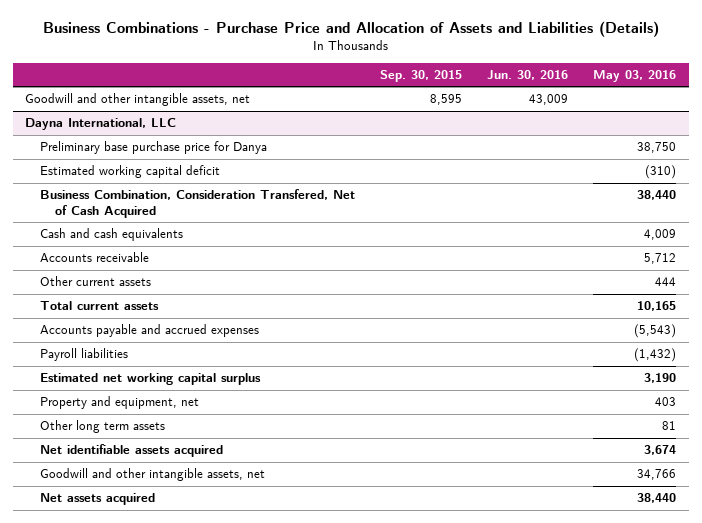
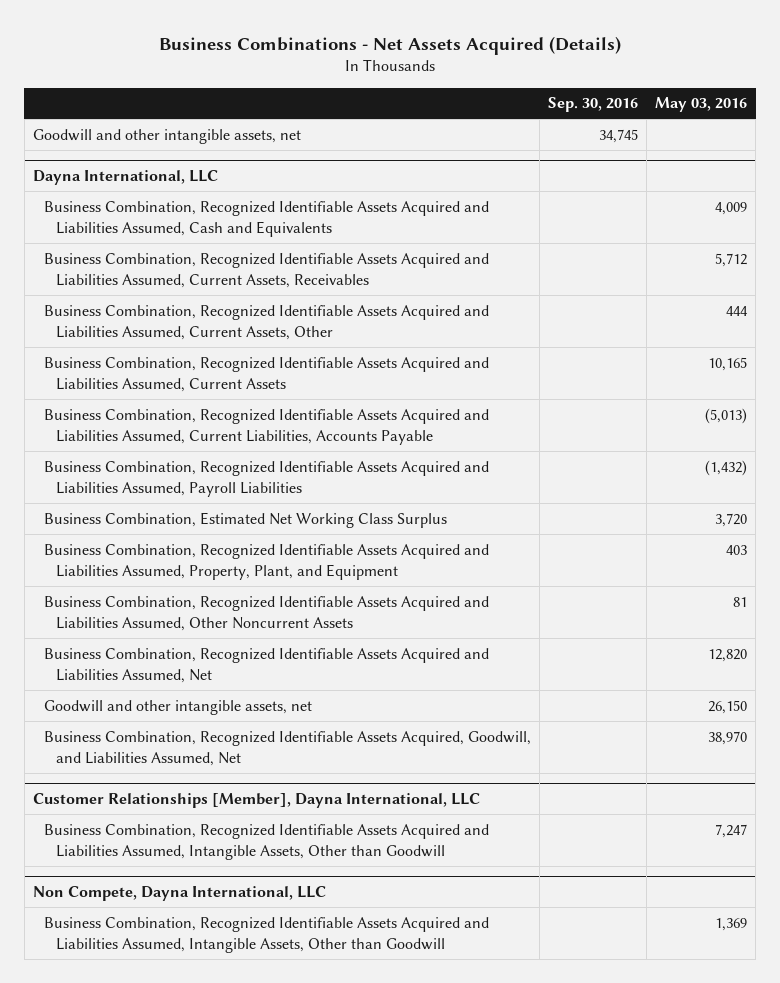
[42,20,659,37] Business Combinations - Purchase Price and Allocation of Assets and Liabilities (Details) -> [159,35,622,55] Business Combinations - Net Assets Acquired (Details)
[380,70,463,83] Sep. 30, 2015 -> none
[487,70,569,81] Jun. 30, 2016 -> none
none -> [548,97,639,113] Sep. 30, 2016
[40,141,268,155] Preliminary base purchase price for Danya -> none
[40,165,221,179] Estimated working capital deficit -> none
[40,189,356,219] Business Combination, Consideration Transfered, Net of Cash Acquired -> none
[40,228,184,242] Cash and cash equivalents -> [44,200,490,237] Business Combination, Recognized Identifiable Assets Acquired and Liabilities Assumed, Cash and Equivalents
[40,252,150,263] Accounts receivable -> [44,252,490,288] Business Combination, Recognized Identifiable Assets Acquired and Liabilities Assumed, Current Assets, Receivables
[40,276,152,287] Other current assets -> [44,304,490,340] Business Combination, Recognized Identifiable Assets Acquired and Liabilities Assumed, Current Assets, Other
[40,301,160,311] Total current assets -> [44,356,490,392] Business Combination, Recognized Identifiable Assets Acquired and Liabilities Assumed, Current Assets
[40,324,260,338] Accounts payable and accrued expenses -> [44,408,490,445] Business Combination, Recognized Identifiable Assets Acquired and Liabilities Assumed, Current Liabilities, Accounts Payable
[634,324,677,339] (5,543) -> [705,407,748,424] (5,013)
[40,348,129,362] Payroll liabilities -> [44,460,490,497] Business Combination, Recognized Identifiable Assets Acquired and Liabilities Assumed, Payroll Liabilities
[40,373,262,386] Estimated net working capital surplus -> [44,511,448,528] Business Combination, Estimated Net Working Class Surplus
[644,373,677,384] 3,190 -> [715,512,748,527] 3,720
[40,396,200,410] Property and equipment, net -> [44,543,490,580] Business Combination, Recognized Identifiable Assets Acquired and Liabilities Assumed, Property, Plant, and Equipment
[40,420,166,434] Other long term assets -> [44,595,490,631] Business Combination, Recognized Identifiable Assets Acquired and Liabilities Assumed, Other Noncurrent Assets
[40,444,224,458] Net identifiable assets acquired -> [44,647,490,683] Business Combination, Recognized Identifiable Assets Acquired and Liabilities Assumed, Net
[644,445,677,456] 3,674 -> [708,648,748,662] 12,820
[637,469,677,481] 34,766 -> [708,699,748,714] 26,150
[40,493,156,506] Net assets acquired -> [44,730,532,766] Business Combination, Recognized Identifiable Assets Acquired, Goodwill, and Liabilities Assumed, Net
[637,493,677,504] 38,440 -> [708,730,748,745] 38,970
none -> [32,793,480,809] Customer Relationships [Member], Dayna International, LLC
none -> [44,823,490,860] Business Combination, Recognized Identifiable Assets Acquired and Liabilities Assumed, Intangible Assets, Other than Goodwill
none -> [32,886,326,902] Non Compete, Dayna International, LLC
none -> [44,916,490,953] Business Combination, Recognized Identifiable Assets Acquired and Liabilities Assumed, Intangible Assets, Other than Goodwill

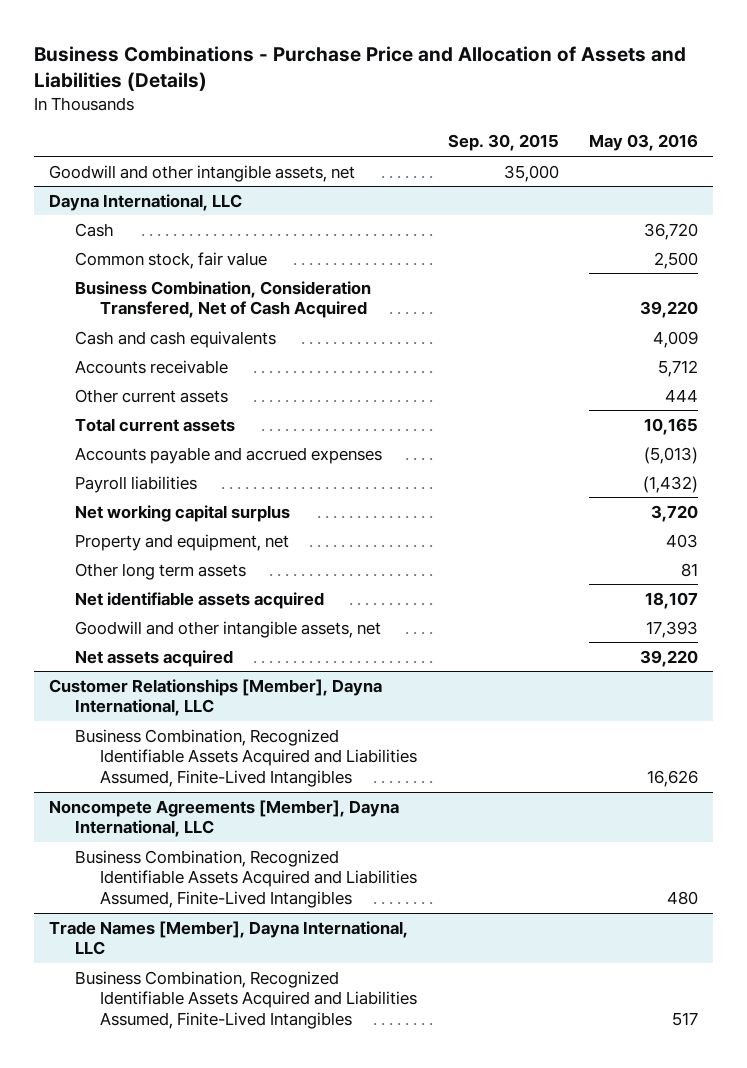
[159,35,622,55] Business Combinations - Net Assets Acquired (Details) -> [34,45,687,91] Business Combinations - Purchase Price and Allocation of Assets and Liabilities (Details)
[548,97,639,113] Sep. 30, 2016 -> none
none -> [447,134,559,152] Sep. 30, 2015
none -> [74,222,114,237] Cash
none -> [74,251,267,269] Common stock, fair value
none -> [74,280,371,319] Business Combination, Consideration Transfered, Net of Cash Acquired
[44,200,490,237] Business Combination, Recognized Identifiable Assets Acquired and Liabilities Assumed, Cash and Equivalents -> [74,330,276,348] Cash and cash equivalents
[44,252,490,288] Business Combination, Recognized Identifiable Assets Acquired and Liabilities Assumed, Current Assets, Receivables -> [74,359,228,374] Accounts receivable
[44,304,490,340] Business Combination, Recognized Identifiable Assets Acquired and Liabilities Assumed, Current Assets, Other -> [74,388,228,403] Other current assets
[44,356,490,392] Business Combination, Recognized Identifiable Assets Acquired and Liabilities Assumed, Current Assets -> [74,417,235,432] Total current assets
[44,408,490,445] Business Combination, Recognized Identifiable Assets Acquired and Liabilities Assumed, Current Liabilities, Accounts Payable -> [74,446,382,464] Accounts payable and accrued expenses
[44,460,490,497] Business Combination, Recognized Identifiable Assets Acquired and Liabilities Assumed, Payroll Liabilities -> [74,475,197,493] Payroll liabilities
[44,511,448,528] Business Combination, Estimated Net Working Class Surplus -> [74,504,290,522] Net working capital surplus
[44,543,490,580] Business Combination, Recognized Identifiable Assets Acquired and Liabilities Assumed, Property, Plant, and Equipment -> [74,533,289,551] Property and equipment, net
[44,595,490,631] Business Combination, Recognized Identifiable Assets Acquired and Liabilities Assumed, Other Noncurrent Assets -> [74,562,246,580] Other long term assets
[44,647,490,683] Business Combination, Recognized Identifiable Assets Acquired and Liabilities Assumed, Net -> [74,591,324,609] Net identifiable assets acquired
[708,648,748,662] 12,820 -> [644,591,698,609] 18,107
[708,699,748,714] 26,150 -> [645,620,698,638] 17,393
[44,730,532,766] Business Combination, Recognized Identifiable Assets Acquired, Goodwill, and Liabilities Assumed, Net -> [74,649,233,667] Net assets acquired
[708,730,748,745] 38,970 -> [639,649,698,667] 39,220
[32,886,326,902] Non Compete, Dayna International, LLC -> none
[44,823,490,860] Business Combination, Recognized Identifiable Assets Acquired and Liabilities Assumed, Intangible Assets, Other than Goodwill -> [74,728,418,788] Business Combination, Recognized Identifiable Assets Acquired and Liabilities Assumed, Finite-Lived Intangibles
[715,823,748,838] 7,247 -> [646,770,698,788] 16,626
none -> [49,799,400,838] Noncompete Agreements [Member], Dayna International, LLC
[44,916,490,953] Business Combination, Recognized Identifiable Assets Acquired and Liabilities Assumed, Intangible Assets, Other than Goodwill -> [74,849,418,909] Business Combination, Recognized Identifiable Assets Acquired and Liabilities Assumed, Finite-Lived Intangibles
[715,917,748,931] 1,369 -> [666,891,698,906] 480
none -> [49,920,409,956] Trade Names [Member], Dayna International, LLC
none -> [74,970,418,1030] Business Combination, Recognized Identifiable Assets Acquired and Liabilities Assumed, Finite-Lived Intangibles

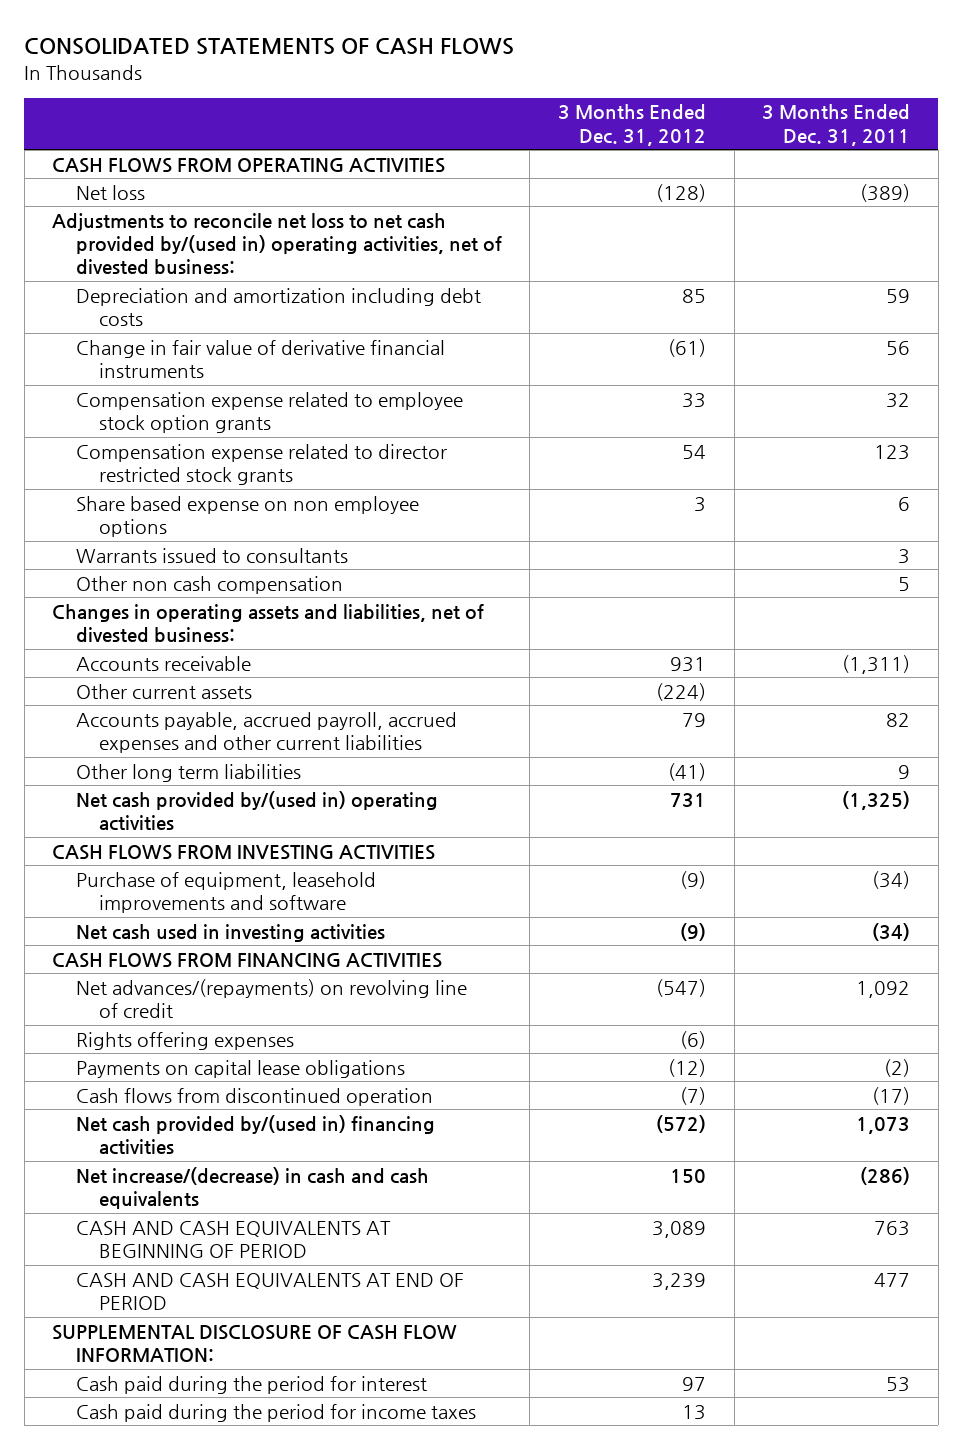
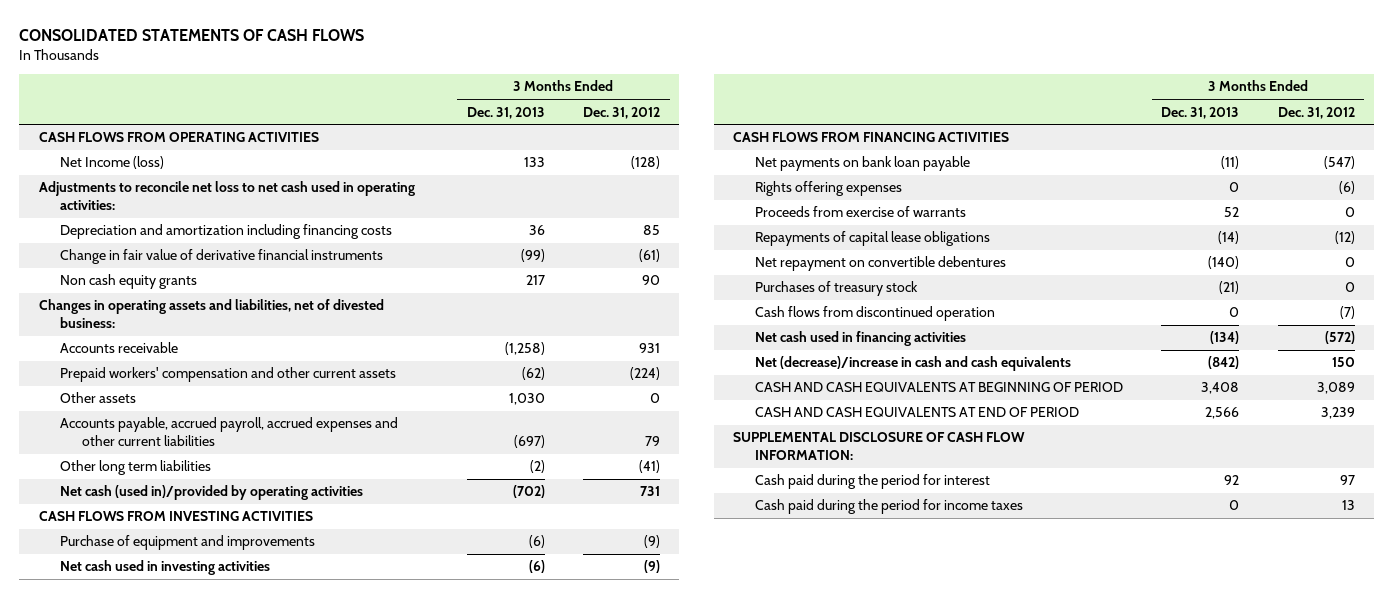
[762,104,911,146] 3 Months Ended Dec. 31, 2011 -> none
none -> [466,106,545,119] Dec. 31, 2013
[75,184,145,200] Net loss -> [60,156,165,170] Net Income (loss)
[52,212,502,275] Adjustments to reconcile net loss to net cash provided by/(used in) operating activities, net of divested business: -> [38,181,415,210] Adjustments to reconcile net loss to net cash used in operating activities:
[75,287,481,327] Depreciation and amortization including debt costs -> [60,224,393,240] Depreciation and amortization including financing costs
[75,391,463,434] Compensation expense related to employee stock option grants -> none
[75,443,447,486] Compensation expense related to director restricted stock grants -> none
[75,495,419,538] Share based expense on non employee options -> none
[75,547,348,563] Warrants issued to consultants -> none
[75,575,343,594] Other non cash compensation -> none
none -> [60,274,198,290] Non cash equity grants
[75,683,252,699] Other current assets -> [60,367,397,383] Prepaid workers' compensation and other current assets
none -> [60,392,137,404] Other assets
[75,790,438,832] Net cash provided by/(used in) operating activities -> [60,485,364,501] Net cash (used in)/provided by operating activities
[75,871,376,914] Purchase of equipment, leasehold improvements and software -> [60,535,316,551] Purchase of equipment and improvements
[75,978,467,1019] Net advances/(repayments) on revolving line of credit -> [754,156,970,172] Net payments on bank loan payable
none -> [754,206,966,218] Proceeds from exercise of warrants
[75,1059,405,1078] Payments on capital lease obligations -> [754,231,990,247] Repayments of capital lease obligations
none -> [754,256,1006,272] Net repayment on convertible debentures
none -> [754,281,918,297] Purchases of treasury stock
[75,1114,435,1156] Net cash provided by/(used in) financing activities -> [754,331,966,347] Net cash used in financing activities
[75,1166,429,1210] Net increase/(decrease) in cash and cash equivalents -> [754,356,1071,372] Net (decrease)/increase in cash and cash equivalents

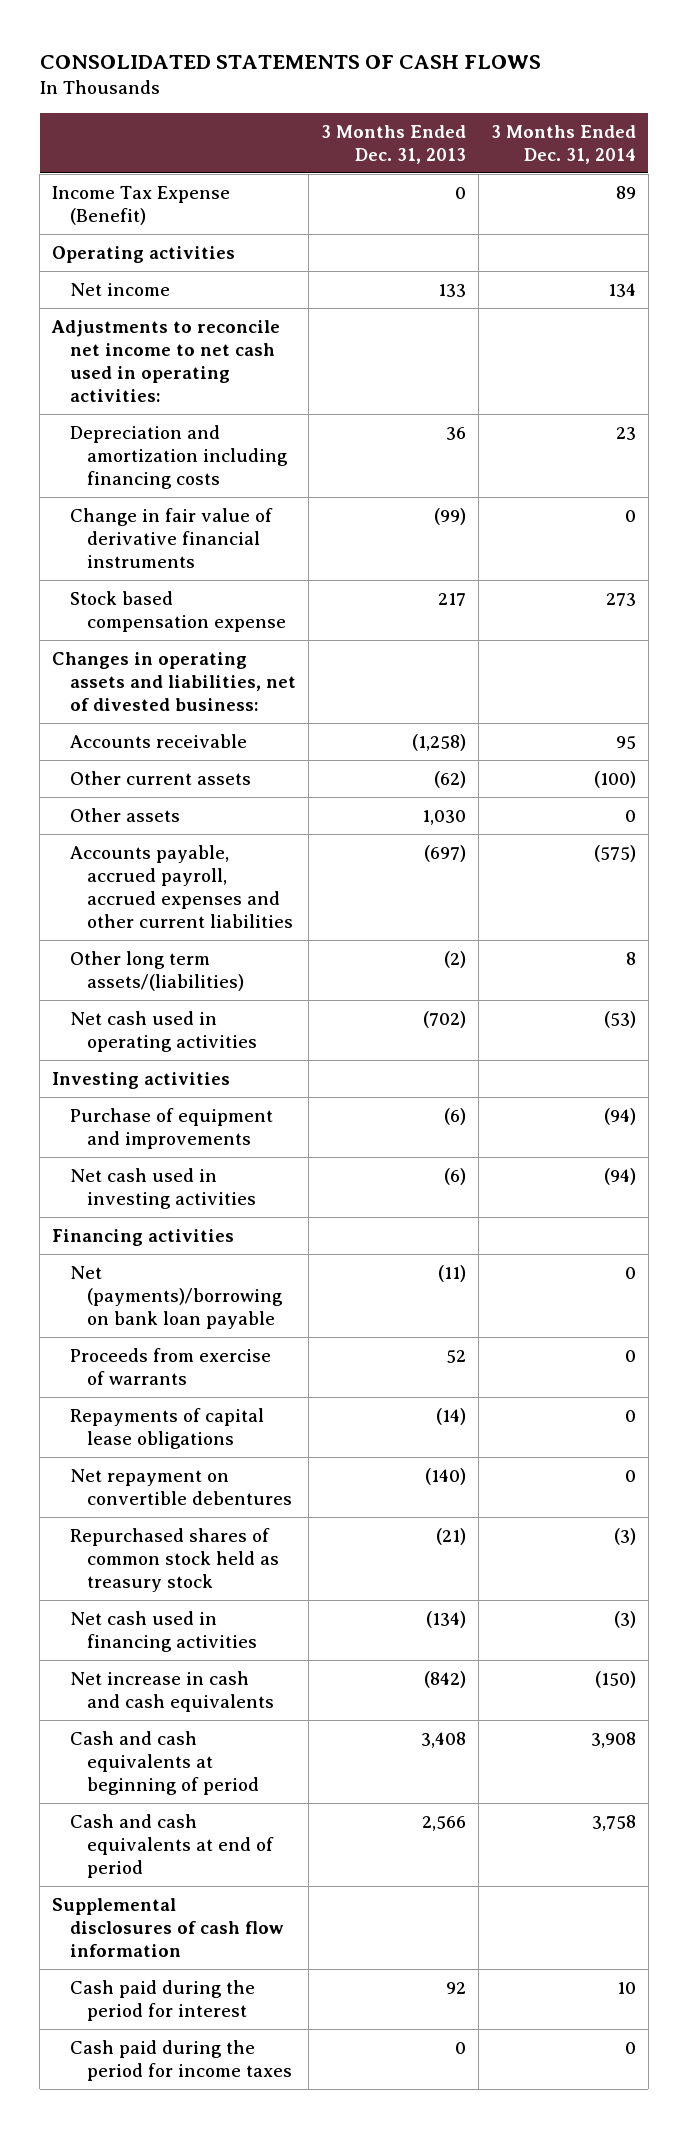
[582,106,660,119] Dec. 31, 2012 -> none
none -> [490,124,636,164] 3 Months Ended Dec. 31, 2014
none -> [52,185,231,225] Income Tax Expense (Benefit)
[38,132,319,143] CASH FLOWS FROM OPERATING ACTIVITIES -> [52,245,236,263] Operating activities
[60,156,165,170] Net Income (loss) -> [69,282,170,296] Net income
[38,181,415,210] Adjustments to reconcile net loss to net cash used in operating activities: -> [51,319,281,402] Adjustments to reconcile net income to net cash used in operating activities:
[60,274,198,290] Non cash equity grants -> [69,590,287,632] Stock based compensation expense
[60,367,397,383] Prepaid workers' compensation and other current assets -> [69,770,251,785] Other current assets
[60,460,212,476] Other long term liabilities -> [69,950,245,991] Other long term assets/(liabilities)
[60,485,364,501] Net cash (used in)/provided by operating activities -> [69,1010,258,1052] Net cash used in operating activities
[38,511,313,522] CASH FLOWS FROM INVESTING ACTIVITIES -> [52,1071,231,1089] Investing activities
[754,181,902,197] Rights offering expenses -> none
[733,132,1010,143] CASH FLOWS FROM FINANCING ACTIVITIES -> [52,1228,235,1246] Financing activities
[754,156,970,172] Net payments on bank loan payable -> [69,1265,284,1329] Net (payments)/borrowing on bank loan payable
[754,306,995,322] Cash flows from discontinued operation -> none
[754,281,918,297] Purchases of treasury stock -> [69,1527,280,1592] Repurchased shares of common stock held as treasury stock
[754,356,1071,372] Net (decrease)/increase in cash and cash equivalents -> [69,1670,275,1712] Net increase in cash and cash equivalents
[754,382,1123,393] CASH AND CASH EQUIVALENTS AT BEGINNING OF PERIOD -> [69,1730,260,1795] Cash and cash equivalents at beginning of period
[754,407,1079,418] CASH AND CASH EQUIVALENTS AT END OF PERIOD -> [69,1813,275,1878] Cash and cash equivalents at end of period
[733,432,1026,460] SUPPLEMENTAL DISCLOSURE OF CASH FLOW INFORMATION: -> [52,1897,284,1957] Supplemental disclosures of cash flow information

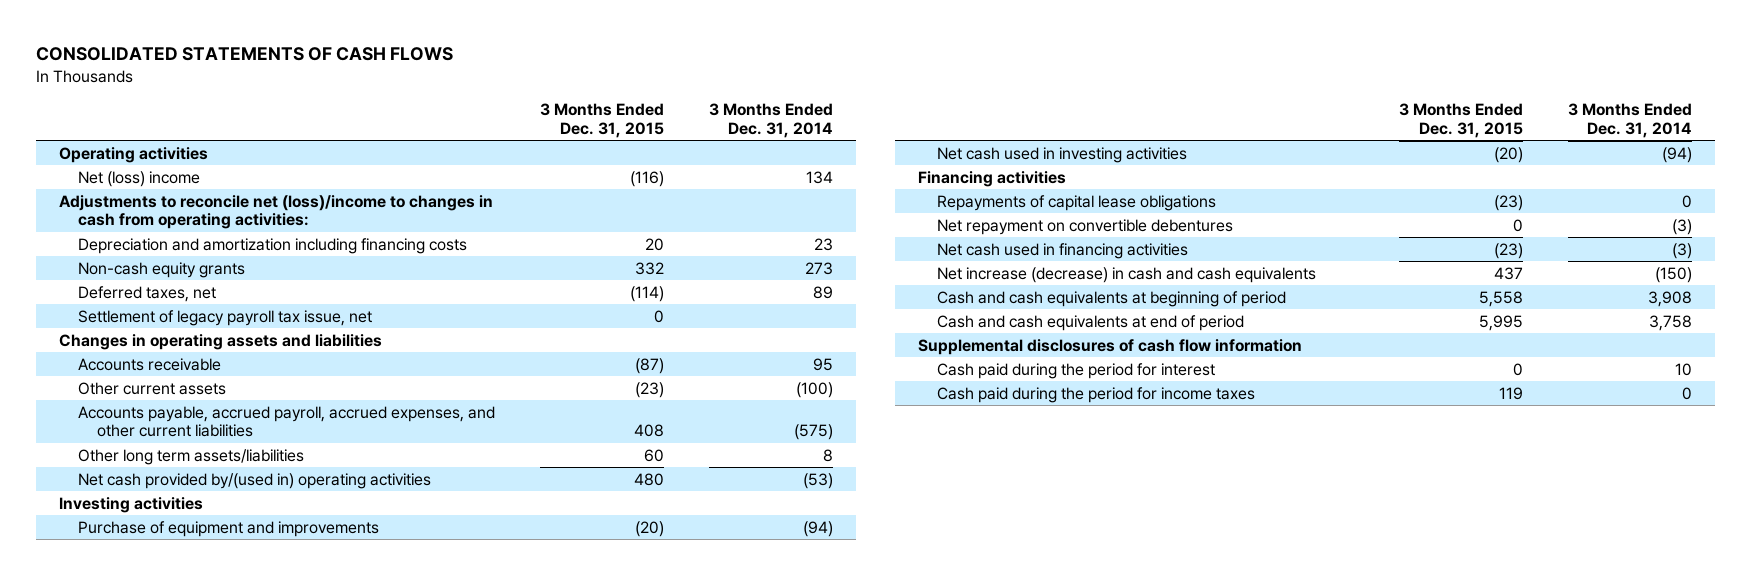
[320,124,466,164] 3 Months Ended Dec. 31, 2013 -> none
none -> [539,103,664,139] 3 Months Ended Dec. 31, 2015
[52,185,231,225] Income Tax Expense (Benefit) -> none
[69,282,170,296] Net income -> [77,170,200,187] Net (loss) income
[51,319,281,402] Adjustments to reconcile net income to net cash used in operating activities: -> [58,194,493,230] Adjustments to reconcile net (loss)/income to changes in cash from operating activities:
[69,507,273,568] Change in fair value of derivative financial instruments -> none
[69,590,287,632] Stock based compensation expense -> [77,261,245,278] Non-cash equity grants
none -> [77,285,216,302] Deferred taxes, net
none -> [77,309,372,326] Settlement of legacy payroll tax issue, net
[52,651,296,711] Changes in operating assets and liabilities, net of divested business: -> [58,333,382,350] Changes in operating assets and liabilities
[69,807,180,822] Other assets -> none
[69,844,294,928] Accounts payable, accrued payroll, accrued expenses and other current liabilities -> [77,405,495,438] Accounts payable, accrued payroll, accrued expenses, and other current liabilities
[69,950,245,991] Other long term assets/(liabilities) -> [77,448,304,465] Other long term assets/liabilities
[69,1010,258,1052] Net cash used in operating activities -> [77,472,431,489] Net cash provided by/(used in) operating activities
[69,1265,284,1329] Net (payments)/borrowing on bank loan payable -> none
[69,1347,271,1385] Proceeds from exercise of warrants -> none
[69,1527,280,1592] Repurchased shares of common stock held as treasury stock -> none
[624,1469,636,1482] 0 -> [1672,218,1693,235] (3)
[69,1670,275,1712] Net increase in cash and cash equivalents -> [936,266,1316,283] Net increase (decrease) in cash and cash equivalents

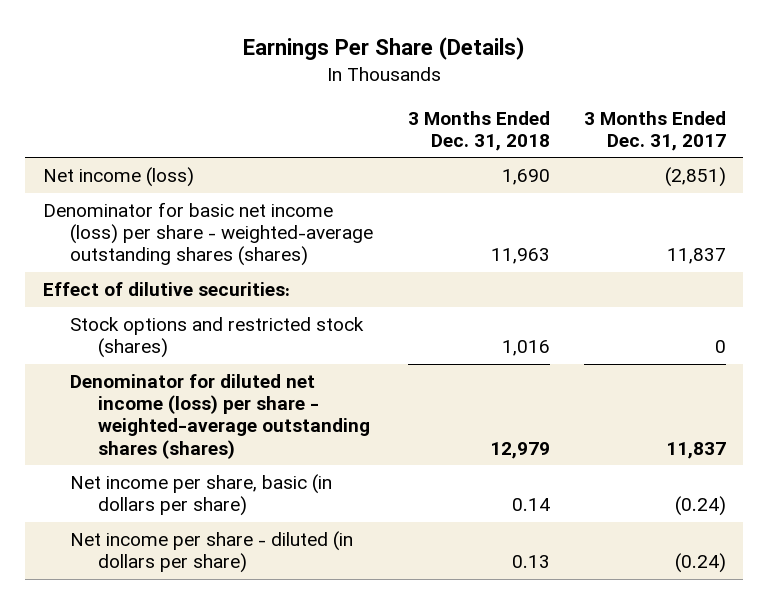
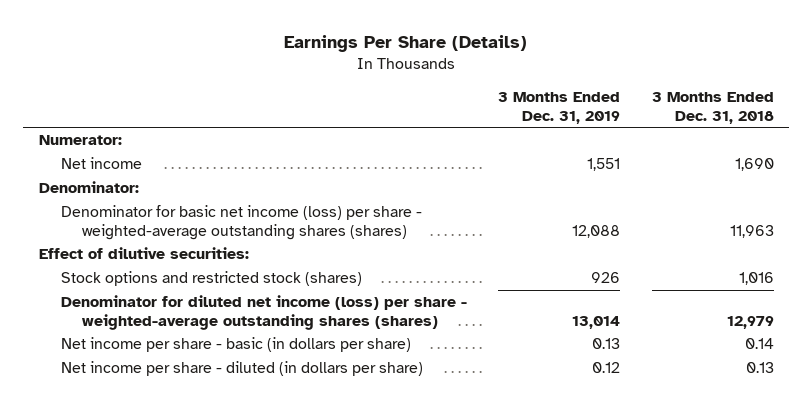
[583,110,726,151] 3 Months Ended Dec. 31, 2017 -> none
none -> [498,92,621,124] 3 Months Ended Dec. 31, 2019
none -> [38,135,122,146] Numerator:
[42,167,194,188] Net income (loss) -> [60,157,142,170] Net income
none -> [38,181,139,194] Denominator:
[70,474,333,517] Net income per share, basic (in dollars per share) -> [60,337,411,353] Net income per share - basic (in dollars per share)

